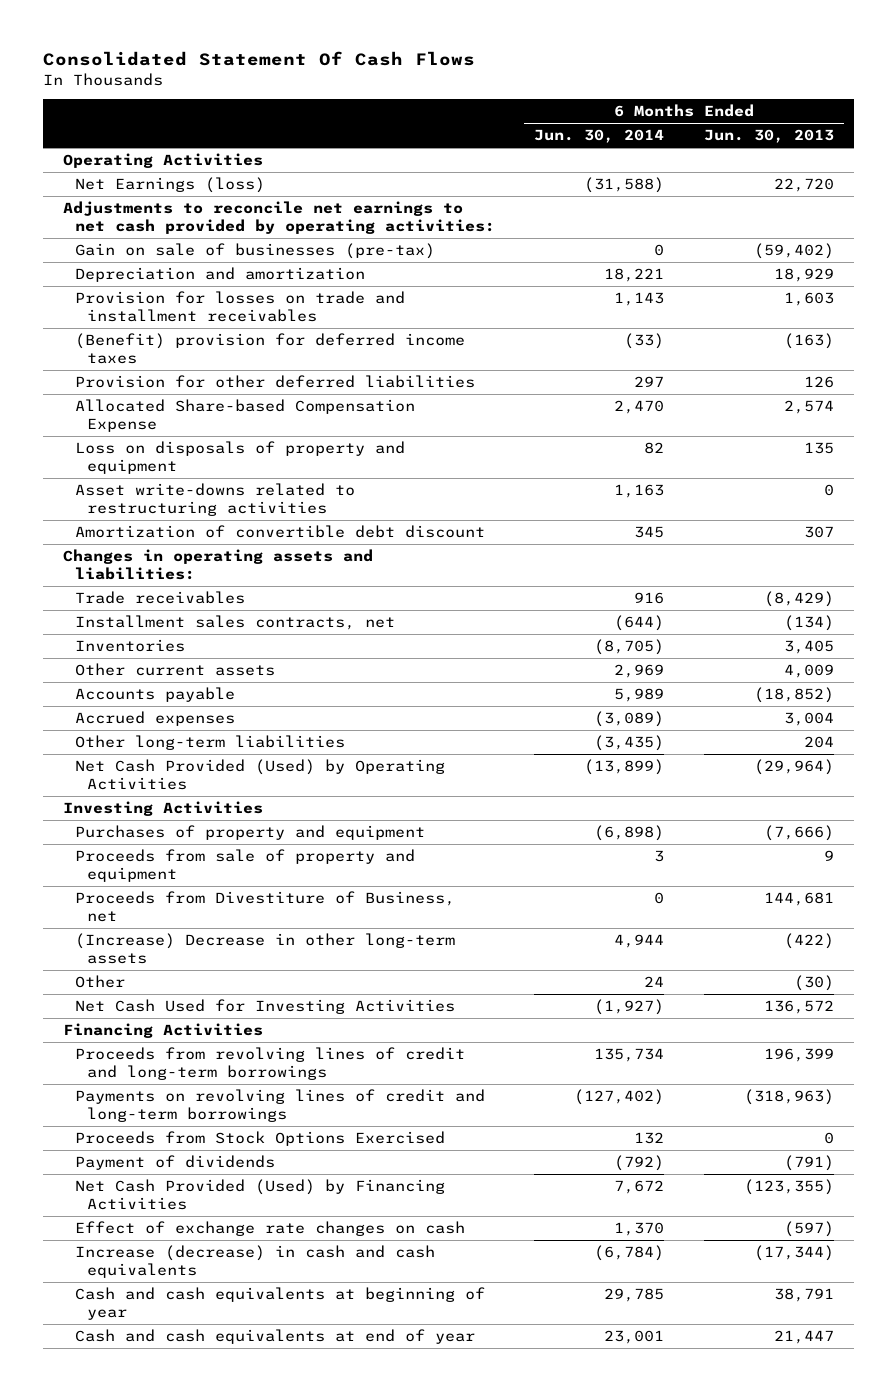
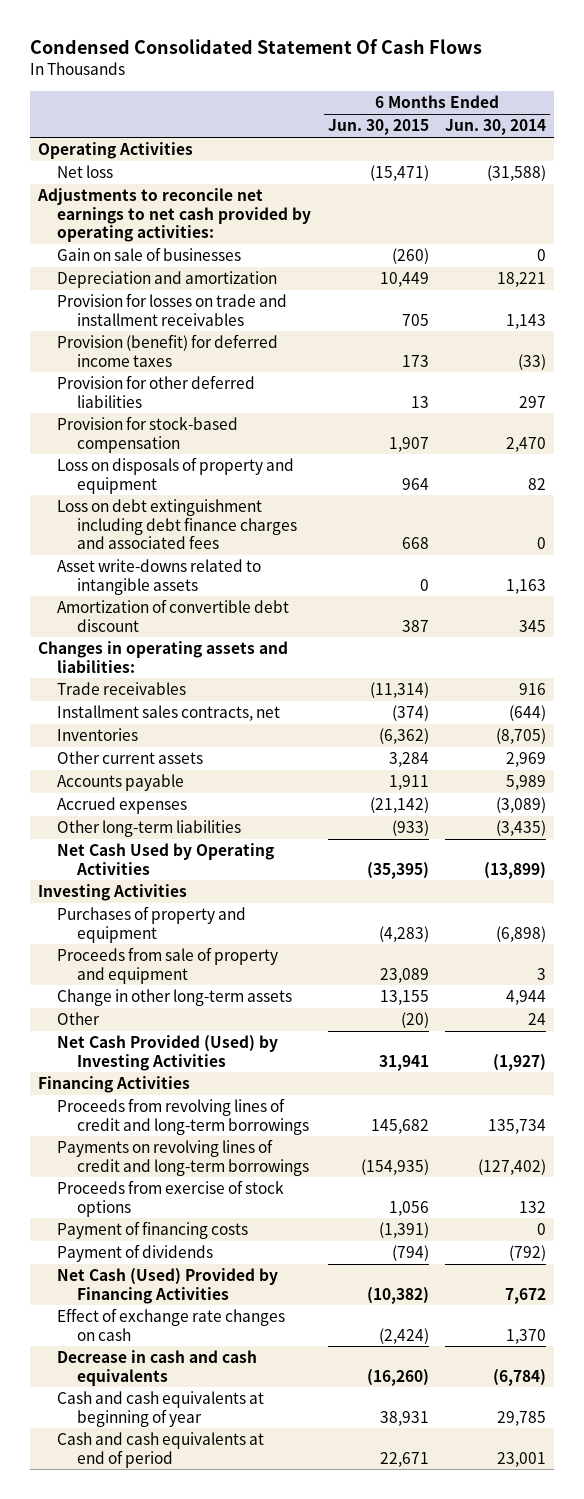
[42,51,475,67] Consolidated Statement Of Cash Flows -> [30,39,483,55] Condensed Consolidated Statement Of Cash Flows
[703,129,834,144] Jun. 30, 2013 -> none
none -> [327,119,429,136] Jun. 30, 2015
[74,177,265,194] Net Earnings (loss) -> [57,165,114,179] Net loss
[74,243,435,260] Gain on sale of businesses (pre-tax) -> [57,247,242,262] Gain on sale of businesses
[74,333,465,364] (Benefit) provision for deferred income taxes -> [57,334,279,367] Provision (benefit) for deferred income taxes
[74,399,415,432] Allocated Share-based Compensation Expense -> [57,416,239,453] Provision for stock-based compensation
none -> [57,499,297,550] Loss on debt extinguishment including debt finance charges and associated fees
[74,483,355,516] Asset write-downs related to restructuring activities -> [57,559,262,595] Asset write-downs related to intangible assets
[74,759,445,790] Net Cash Provided (Used) by Operating Activities -> [57,843,275,875] Net Cash Used by Operating Activities
[74,891,455,922] Proceeds from Divestiture of Business, net -> none
[74,933,455,964] (Increase) Decrease in other long-term assets -> [57,989,293,1007] Change in other long-term assets
[74,999,455,1015] Net Cash Used for Investing Activities -> [57,1035,279,1071] Net Cash Provided (Used) by Investing Activities
[74,1131,445,1147] Proceeds from Stock Options Exercised -> [57,1180,285,1217] Proceeds from exercise of stock options
none -> [57,1221,249,1240] Payment of financing costs
[74,1179,445,1210] Net Cash Provided (Used) by Financing Activities -> [57,1268,279,1304] Net Cash (Used) Provided by Financing Activities
[74,1245,435,1278] Increase (decrease) in cash and cash equivalents -> [57,1350,258,1386] Decrease in cash and cash equivalents
[74,1329,475,1345] Cash and cash equivalents at end of year -> [57,1432,265,1468] Cash and cash equivalents at end of period

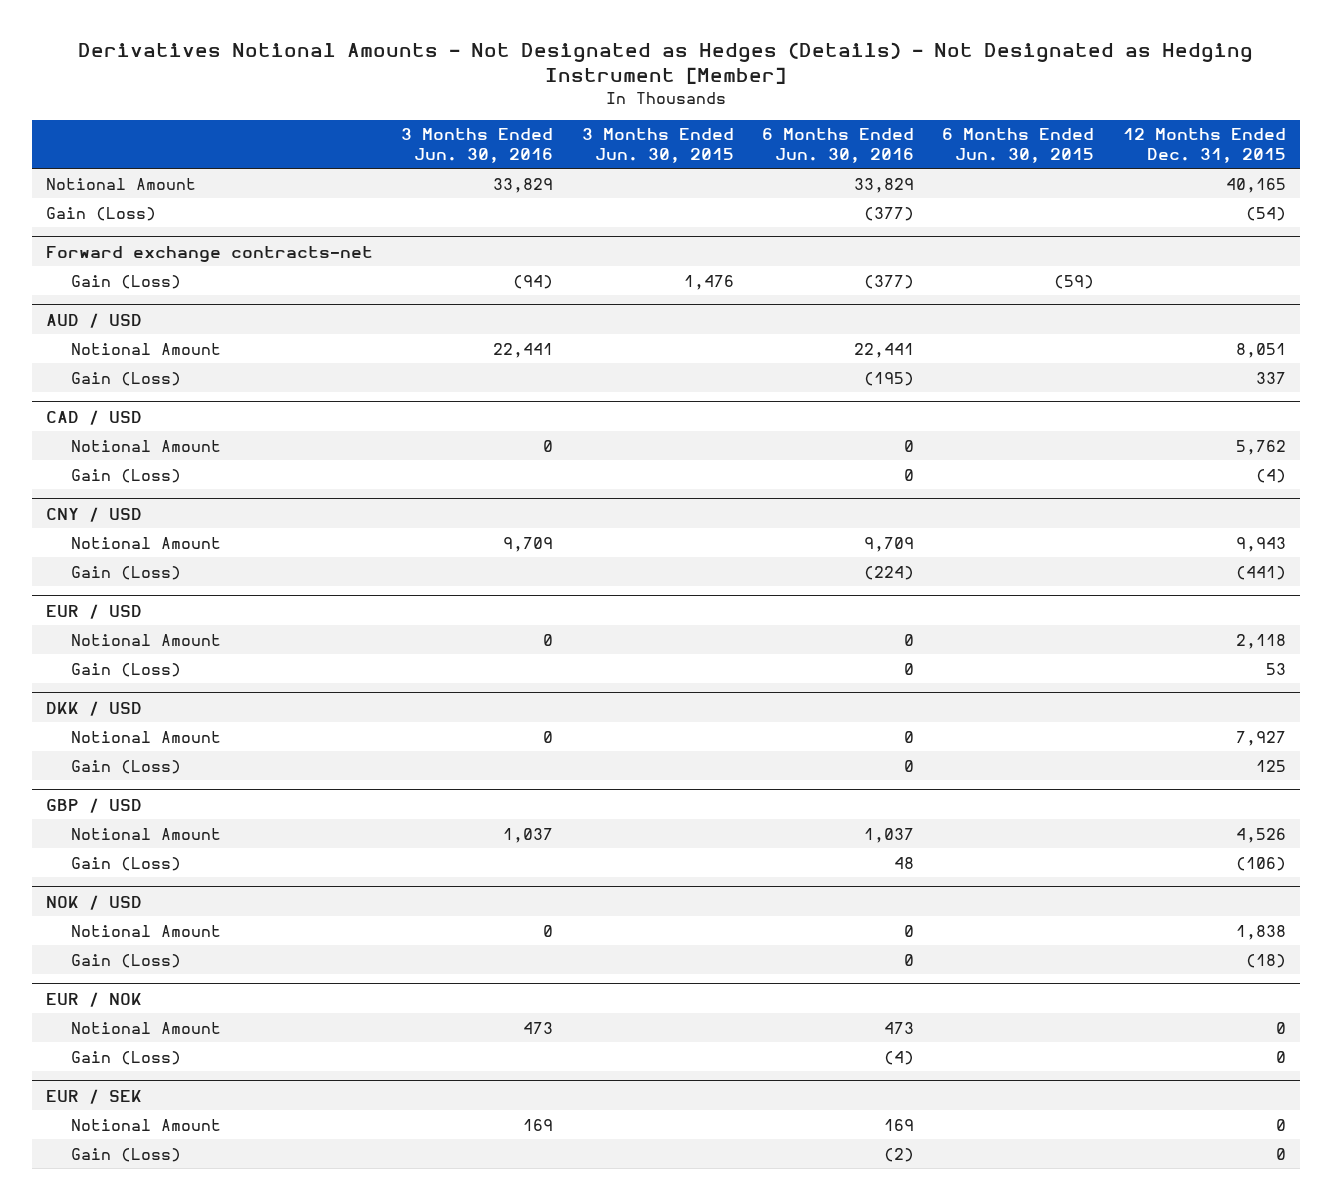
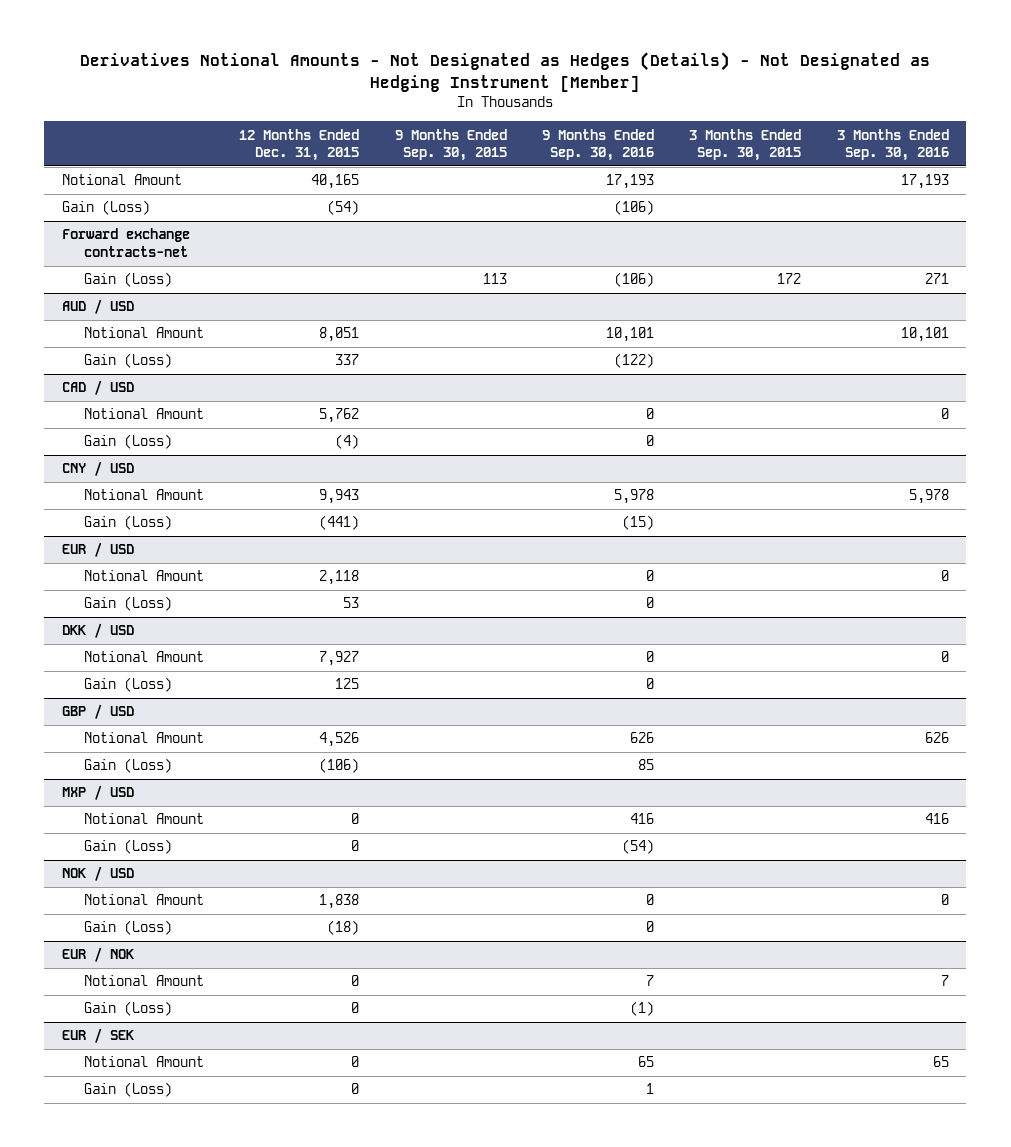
[401,128,554,164] 3 Months Ended Jun. 30, 2016 -> none
[581,128,734,164] 3 Months Ended Jun. 30, 2015 -> none
[761,128,914,164] 6 Months Ended Jun. 30, 2016 -> none
[942,128,1095,164] 6 Months Ended Jun. 30, 2015 -> none
none -> [394,128,507,162] 9 Months Ended Sep. 30, 2015
none -> [541,128,654,162] 9 Months Ended Sep. 30, 2016
none -> [689,128,802,162] 3 Months Ended Sep. 30, 2015
none -> [836,128,949,162] 3 Months Ended Sep. 30, 2016
none -> [62,785,135,801] MXP / USD
none -> [83,813,204,825] Notional Amount
none -> [83,839,172,855] Gain (Loss)

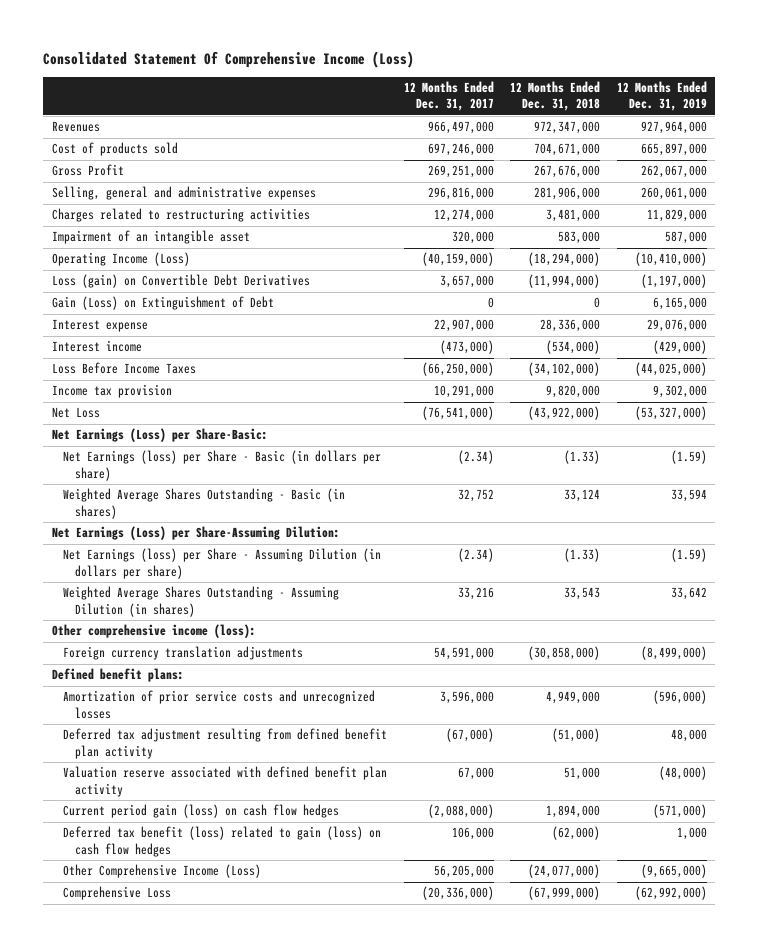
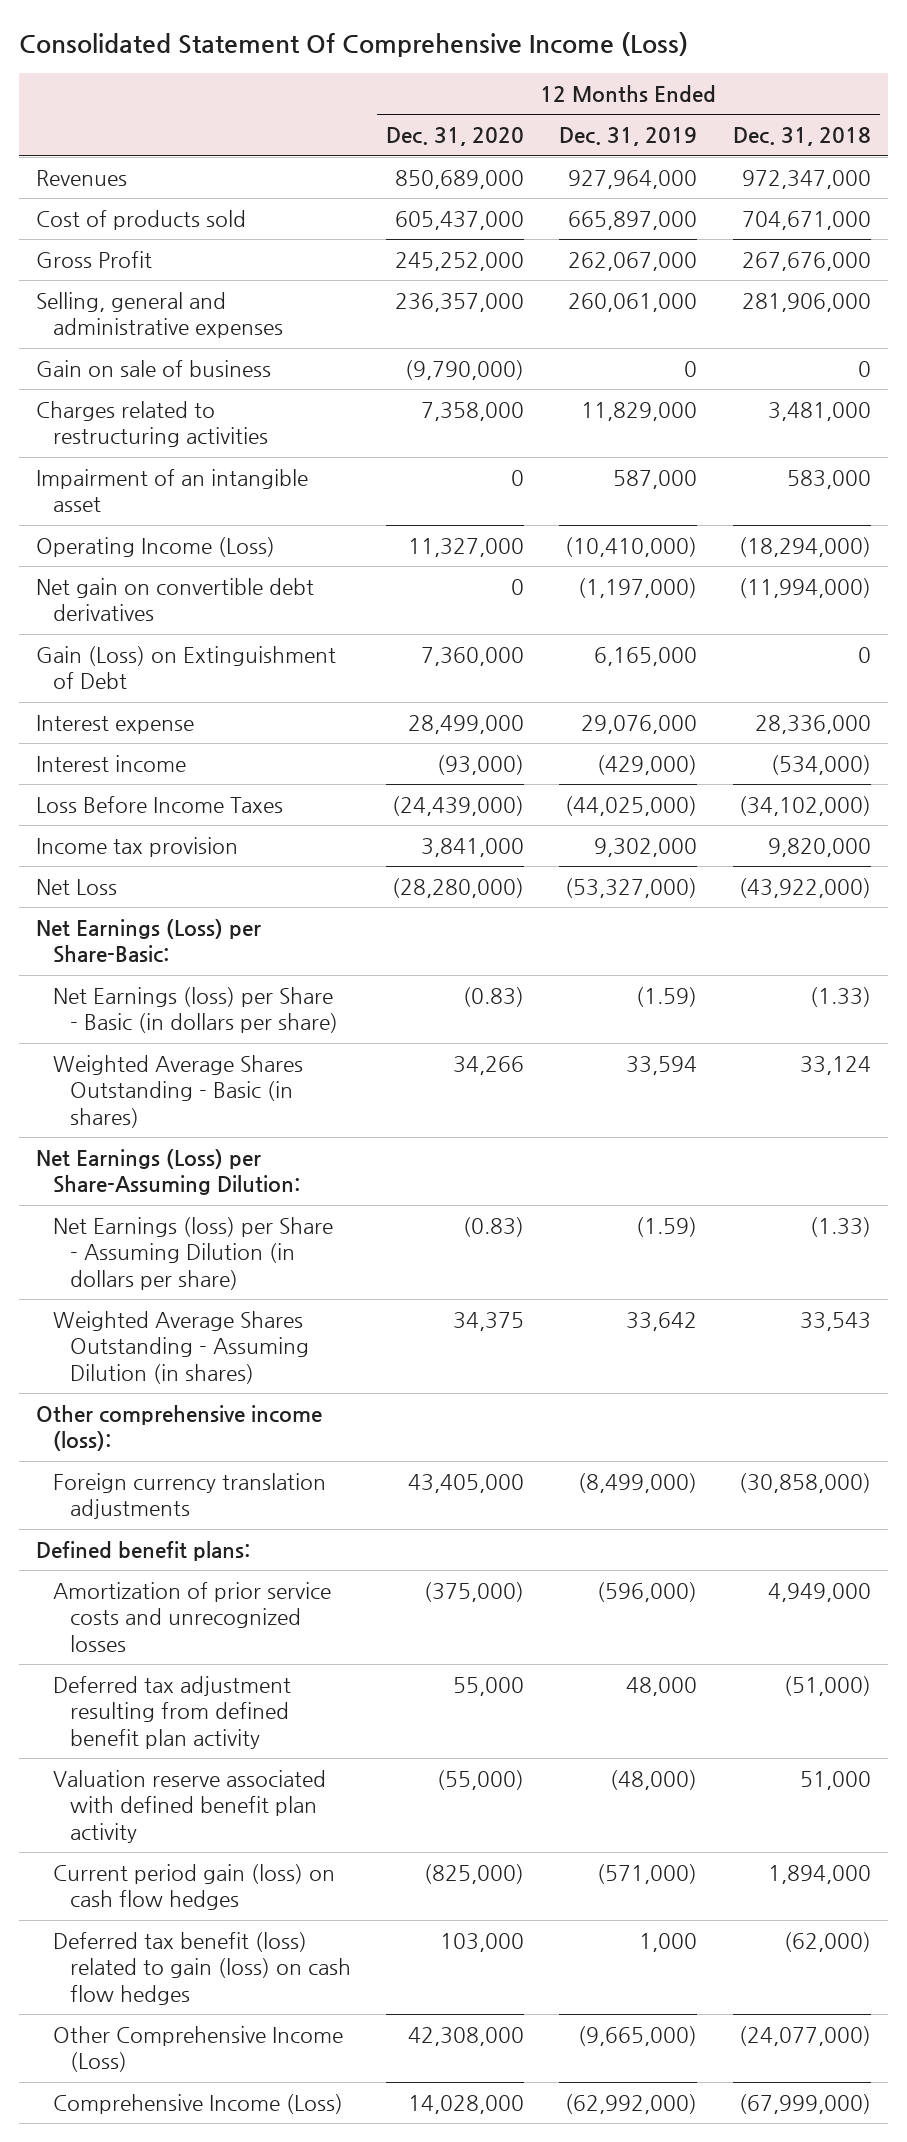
[403,81,494,112] 12 Months Ended Dec. 31, 2017 -> none
none -> [386,127,525,147] Dec. 31, 2020
none -> [36,360,272,378] Gain on sale of business
[51,274,310,289] Loss (gain) on Convertible Debt Derivatives -> [36,578,315,622] Net gain on convertible debt derivatives
[63,886,172,901] Comprehensive Loss -> [53,2094,344,2115] Comprehensive Income (Loss)

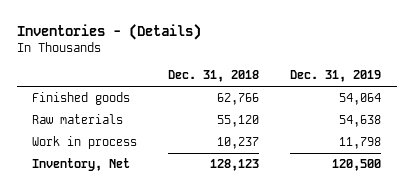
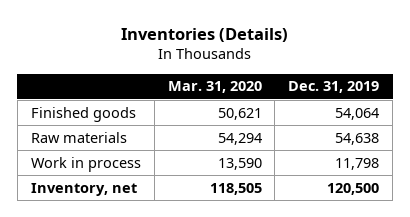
[16,23,201,40] Inventories - (Details) -> [121,27,289,42] Inventories (Details)
[168,70,260,83] Dec. 31, 2018 -> none
none -> [167,81,262,94] Mar. 31, 2020
[32,158,131,172] Inventory, Net -> [30,182,137,196] Inventory, net

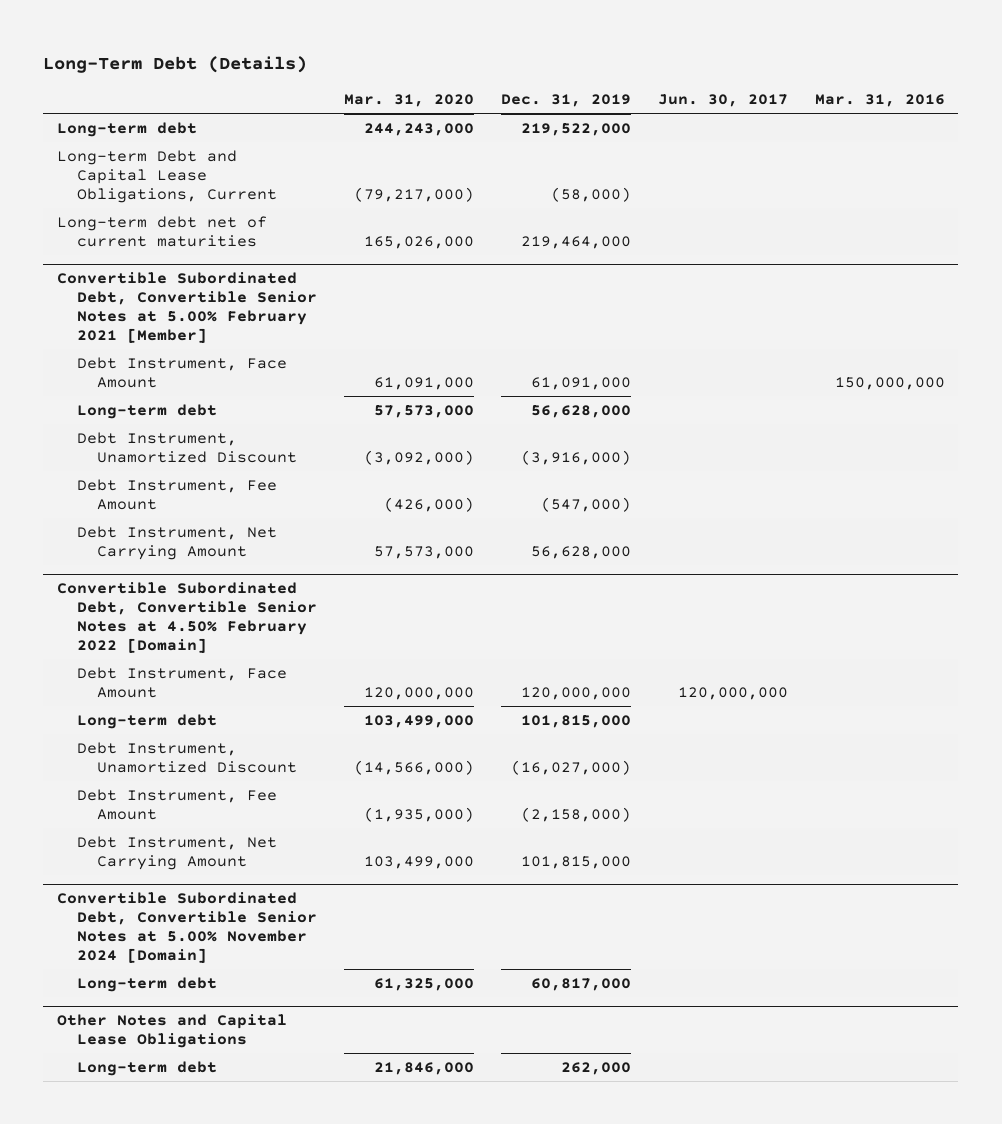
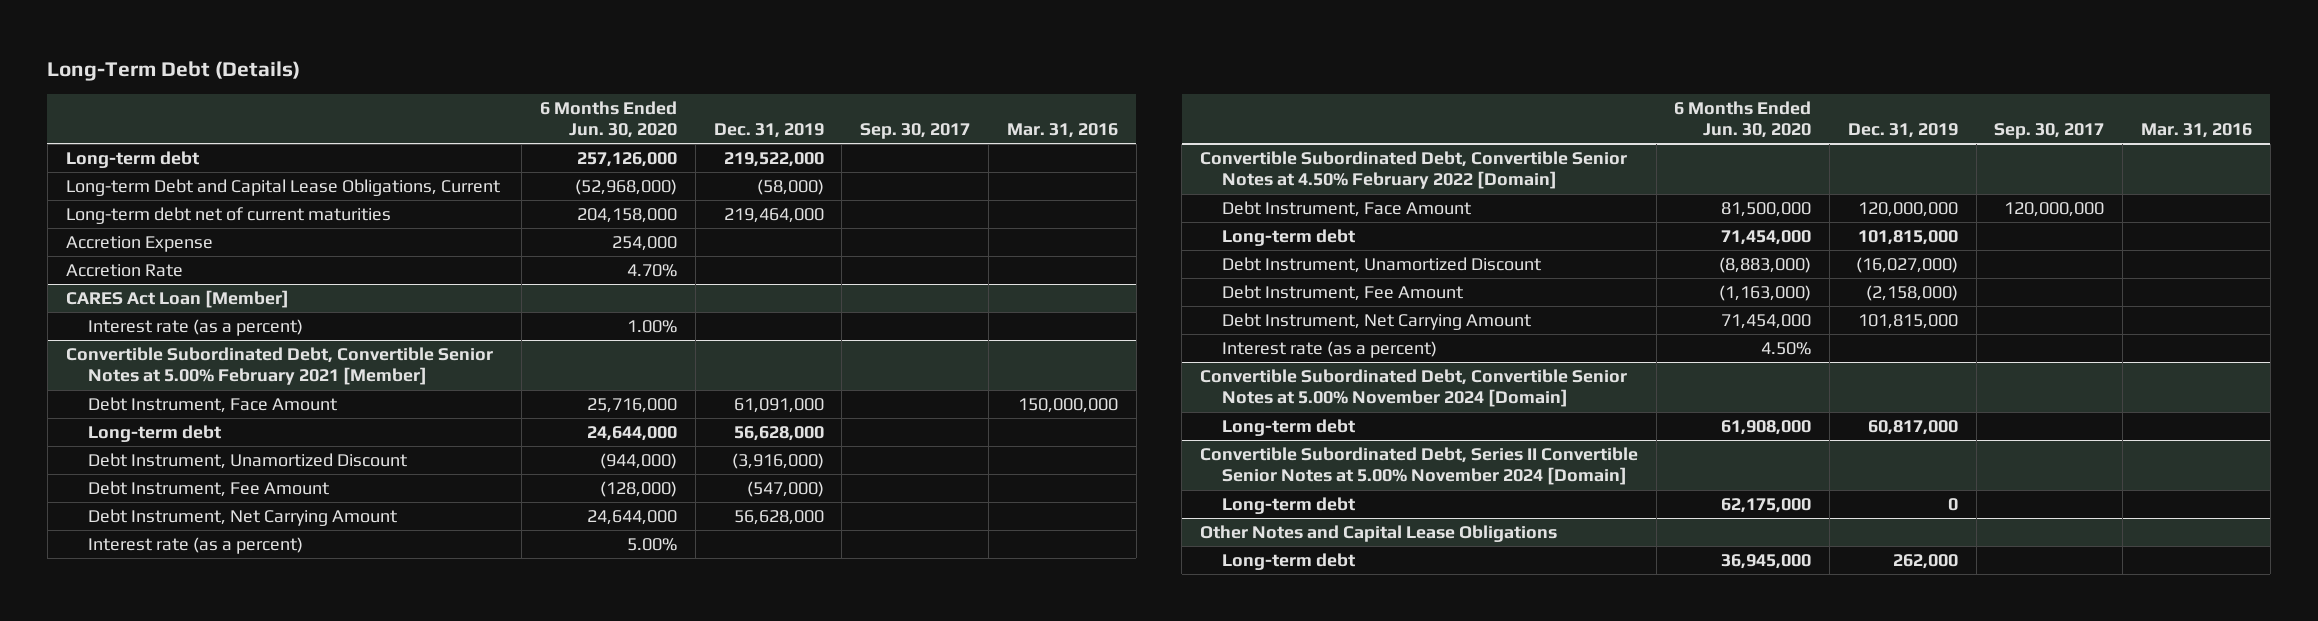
[343,93,474,107] Mar. 31, 2020 -> none
[657,93,788,107] Jun. 30, 2017 -> none
none -> [540,100,678,138] 6 Months Ended Jun. 30, 2020
none -> [860,122,971,139] Sep. 30, 2017
none -> [65,236,213,253] Accretion Expense
none -> [65,264,183,278] Accretion Rate
none -> [65,290,289,309] CARES Act Loan [Member]
none -> [88,319,304,337] Interest rate (as a percent)
none -> [88,537,304,555] Interest rate (as a percent)
none -> [1222,341,1438,359] Interest rate (as a percent)
none -> [1199,447,1638,486] Convertible Subordinated Debt, Series II Convertible Senior Notes at 5.00% November 2024 [Domain]
none -> [1222,497,1356,515] Long-term debt

